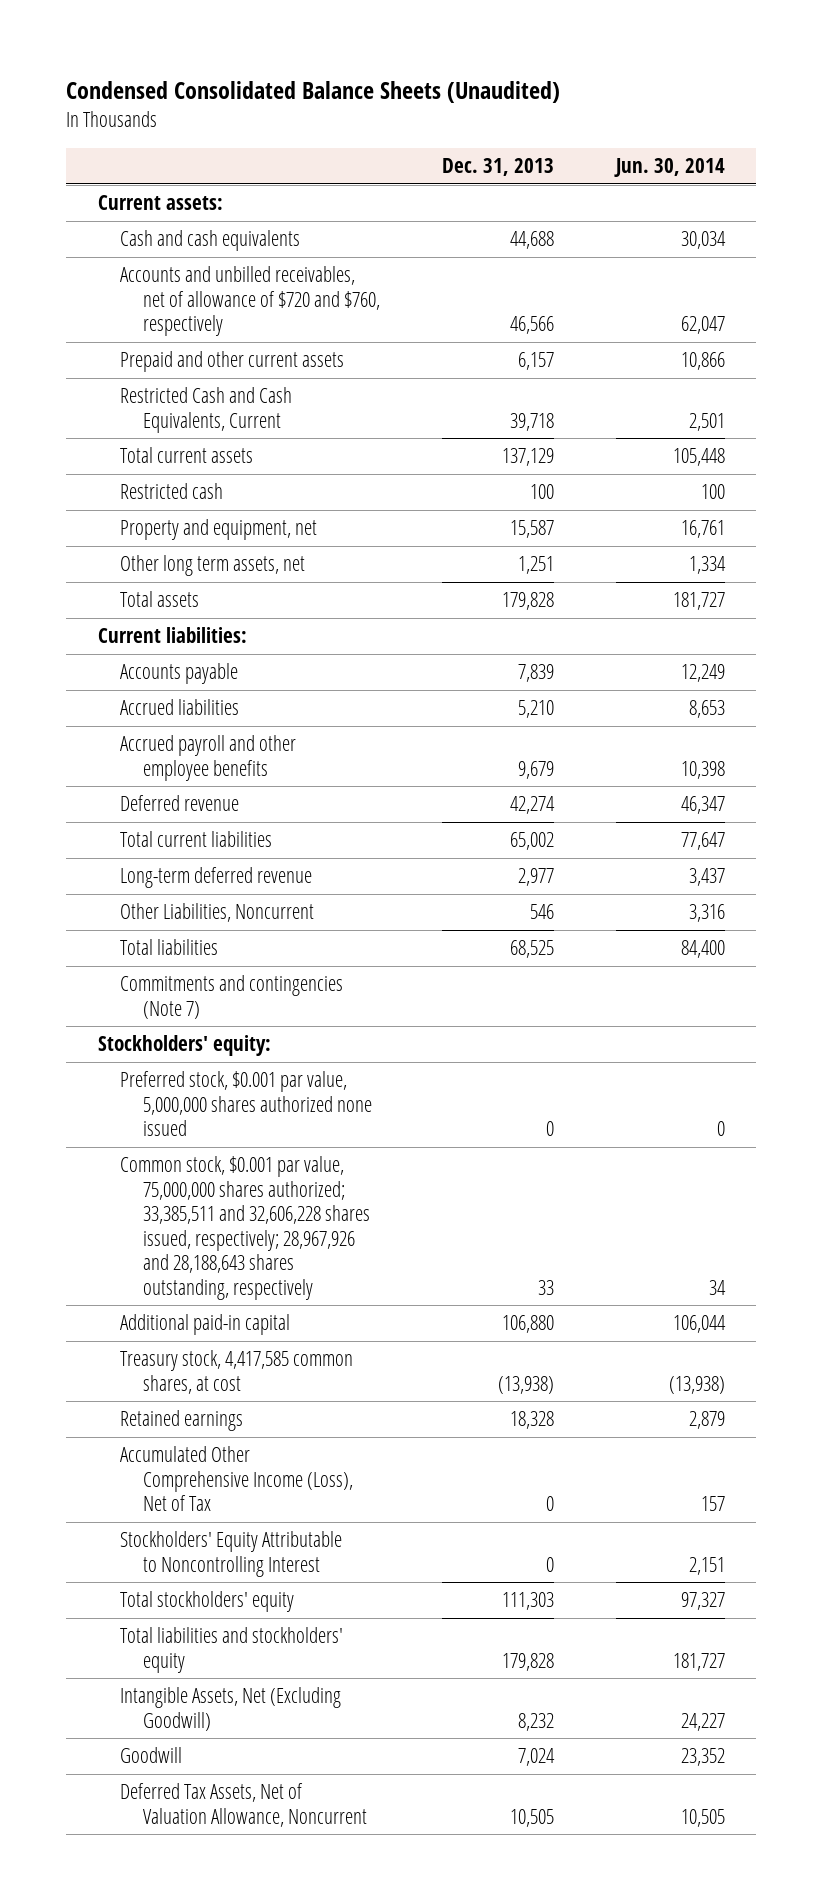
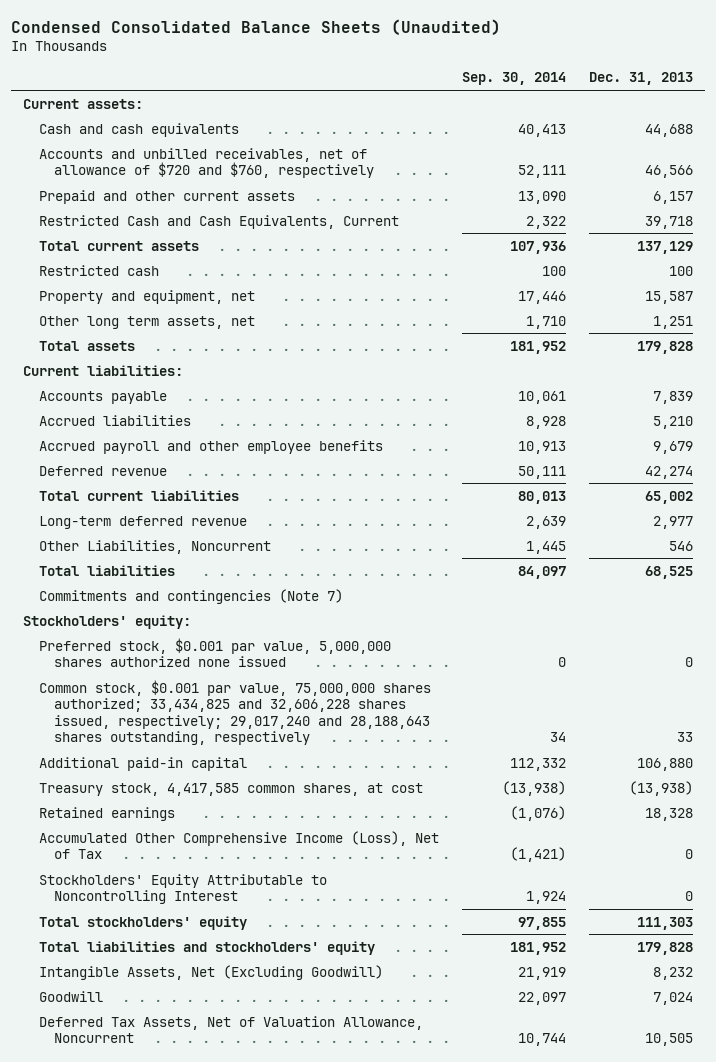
[614,158,726,178] Jun. 30, 2014 -> none
none -> [461,72,566,86] Sep. 30, 2014
[120,1156,370,1300] Common stock, $0.001 par value, 75,000,000 shares authorized; 33,385,511 and 32,606,228 shares issued, respectively; 28,967,926 and 28,188,643 shares outstanding, respectively -> [38,679,431,746] Common stock, $0.001 par value, 75,000,000 shares authorized; 33,434,825 and 32,606,228 shares issued, respectively; 29,017,240 and 28,188,643 shares outstanding, respectively

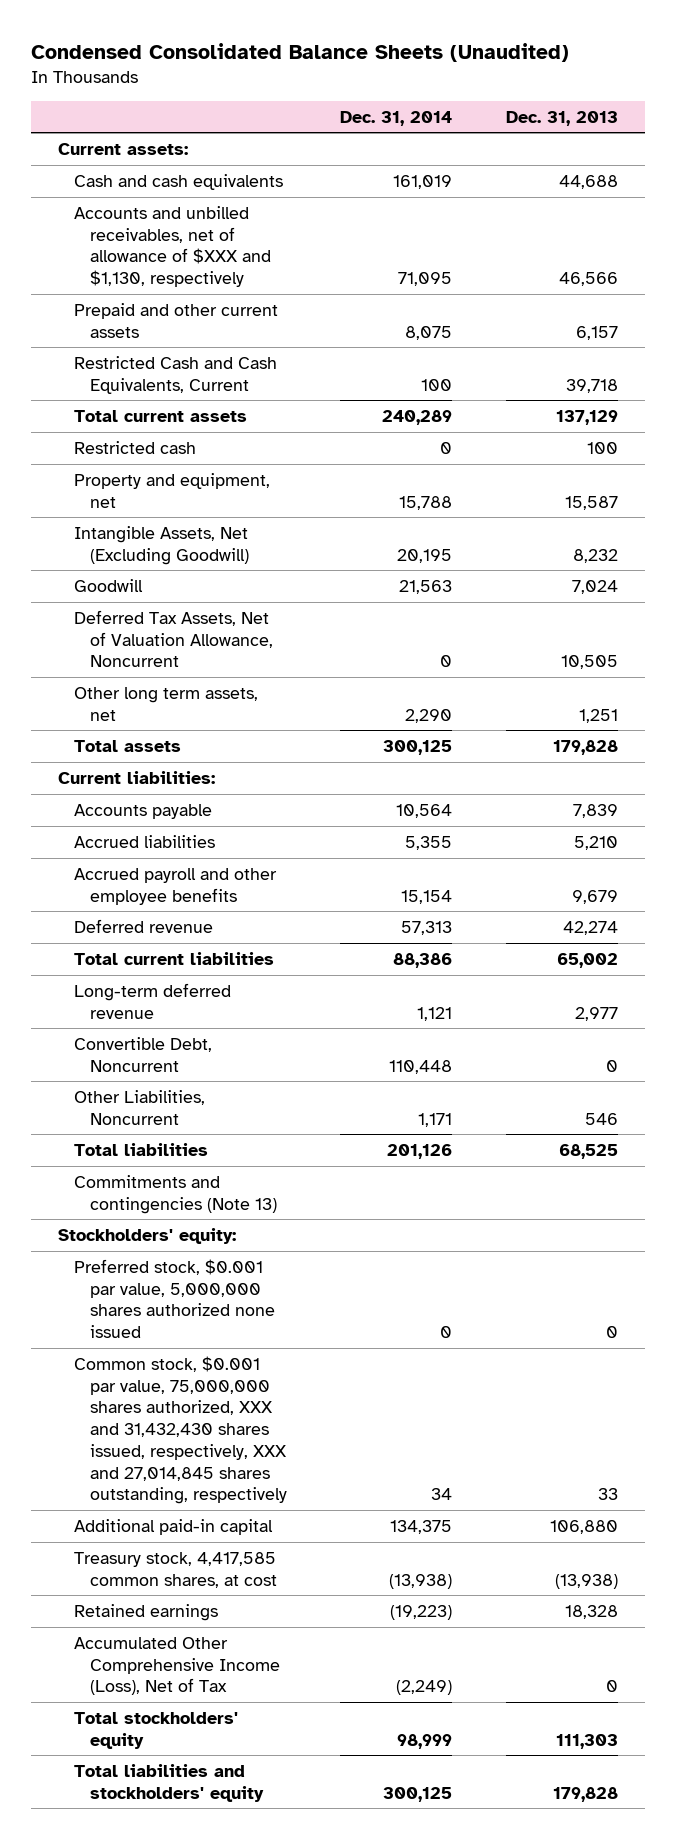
[461,72,566,86] Sep. 30, 2014 -> none
none -> [340,110,453,126] Dec. 31, 2014
[38,147,375,179] Accounts and unbilled receivables, net of allowance of $720 and $760, respectively -> [73,205,271,288] Accounts and unbilled receivables, net of allowance of $XXX and $1,130, respectively
[38,964,383,980] Intangible Assets, Net (Excluding Goodwill) -> [73,525,249,565] Intangible Assets, Net (Excluding Goodwill)
[38,990,103,1002] Goodwill -> [73,578,143,592] Goodwill
[38,1015,423,1044] Deferred Tax Assets, Net of Valuation Allowance, Noncurrent -> [73,609,273,668] Deferred Tax Assets, Net of Valuation Allowance, Noncurrent
none -> [73,1036,212,1072] Convertible Debt, Noncurrent
[38,588,343,604] Commitments and contingencies (Note 7) -> [73,1174,277,1214] Commitments and contingencies (Note 13)
[38,679,431,746] Common stock, $0.001 par value, 75,000,000 shares authorized; 33,434,825 and 32,606,228 shares issued, respectively; 29,017,240 and 28,188,643 shares outstanding, respectively -> [73,1355,287,1505] Common stock, $0.001 par value, 75,000,000 shares authorized, XXX and 31,432,430 shares issued, respectively, XXX and 27,014,845 shares outstanding, respectively
[38,873,327,905] Stockholders' Equity Attributable to Noncontrolling Interest -> none

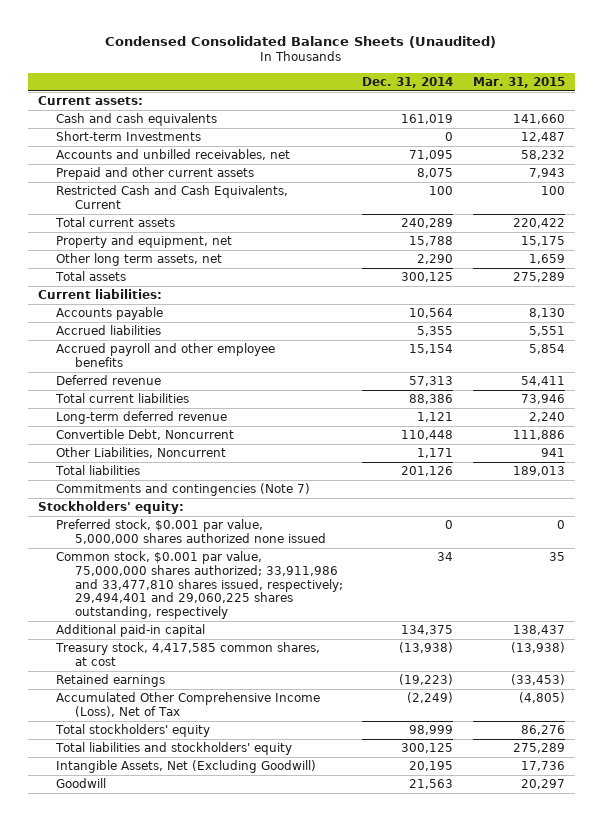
[506,110,619,126] Dec. 31, 2013 -> none
none -> [472,76,565,88] Mar. 31, 2015
none -> [56,131,202,142] Short-term Investments
[73,205,271,288] Accounts and unbilled receivables, net of allowance of $XXX and $1,130, respectively -> [56,149,291,161] Accounts and unbilled receivables, net
[73,440,196,454] Restricted cash -> none
[73,609,273,668] Deferred Tax Assets, Net of Valuation Allowance, Noncurrent -> none
[73,1174,277,1214] Commitments and contingencies (Note 13) -> [56,483,311,497] Commitments and contingencies (Note 7)
[73,1355,287,1505] Common stock, $0.001 par value, 75,000,000 shares authorized, XXX and 31,432,430 shares issued, respectively, XXX and 27,014,845 shares outstanding, respectively -> [56,551,343,620] Common stock, $0.001 par value, 75,000,000 shares authorized; 33,911,986 and 33,477,810 shares issued, respectively; 29,494,401 and 29,060,225 shares outstanding, respectively
[73,525,249,565] Intangible Assets, Net (Excluding Goodwill) -> [56,760,317,774] Intangible Assets, Net (Excluding Goodwill)
[73,578,143,592] Goodwill -> [56,778,107,789] Goodwill

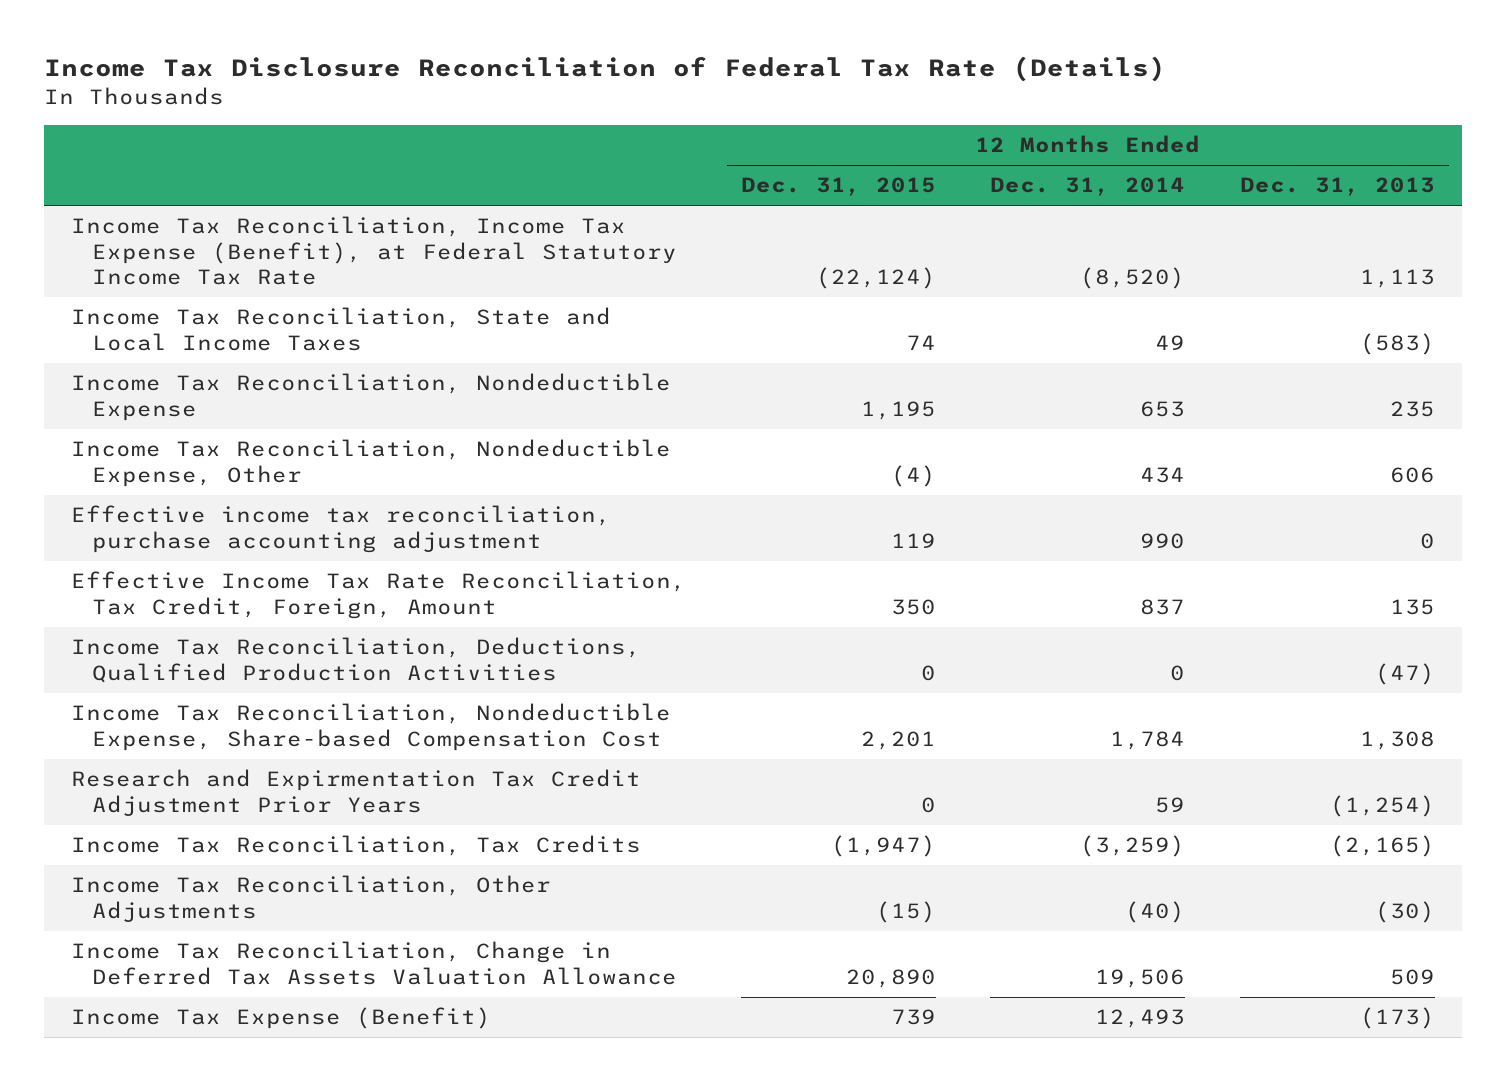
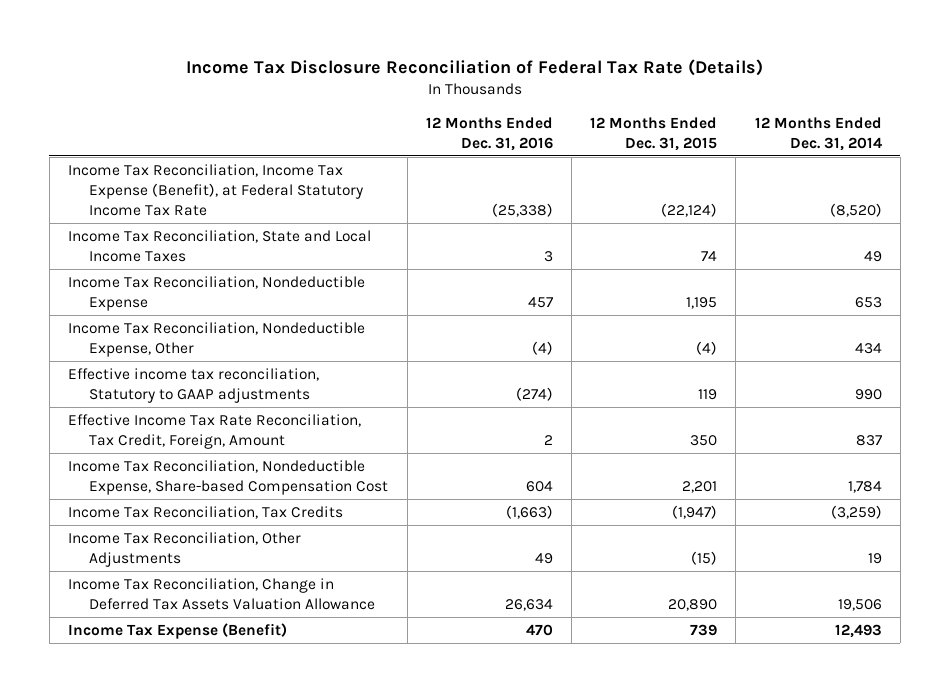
[1239,177,1435,197] Dec. 31, 2013 -> none
none -> [425,116,553,151] 12 Months Ended Dec. 31, 2016
[71,505,612,553] Effective income tax reconciliation, purchase accounting adjustment -> [67,367,319,403] Effective income tax reconciliation, Statutory to GAAP adjustments
[71,637,642,683] Income Tax Reconciliation, Deductions, Qualified Production Activities -> none
[71,769,642,816] Research and Expirmentation Tax Credit Adjustment Prior Years -> none
[1125,900,1186,923] (40) -> [867,552,882,564] 19

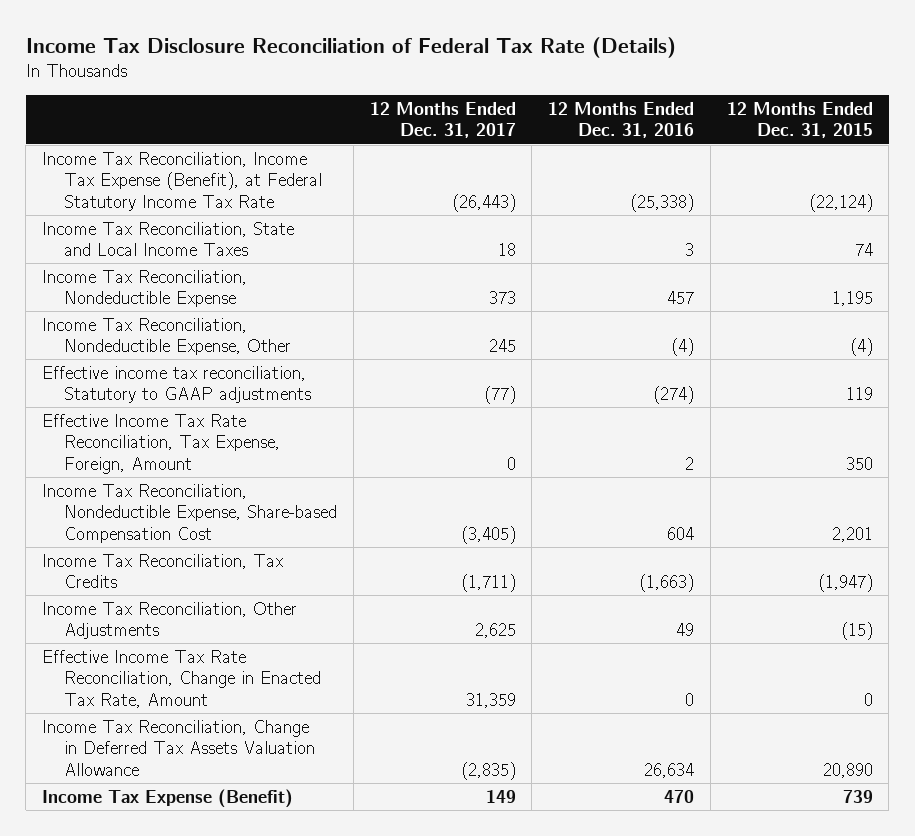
[754,116,882,151] 12 Months Ended Dec. 31, 2014 -> none
none -> [369,101,516,139] 12 Months Ended Dec. 31, 2017
[67,413,361,449] Effective Income Tax Rate Reconciliation, Tax Credit, Foreign, Amount -> [42,413,281,474] Effective Income Tax Rate Reconciliation, Tax Expense, Foreign, Amount
none -> [42,649,322,708] Effective Income Tax Rate Reconciliation, Change in Enacted Tax Rate, Amount

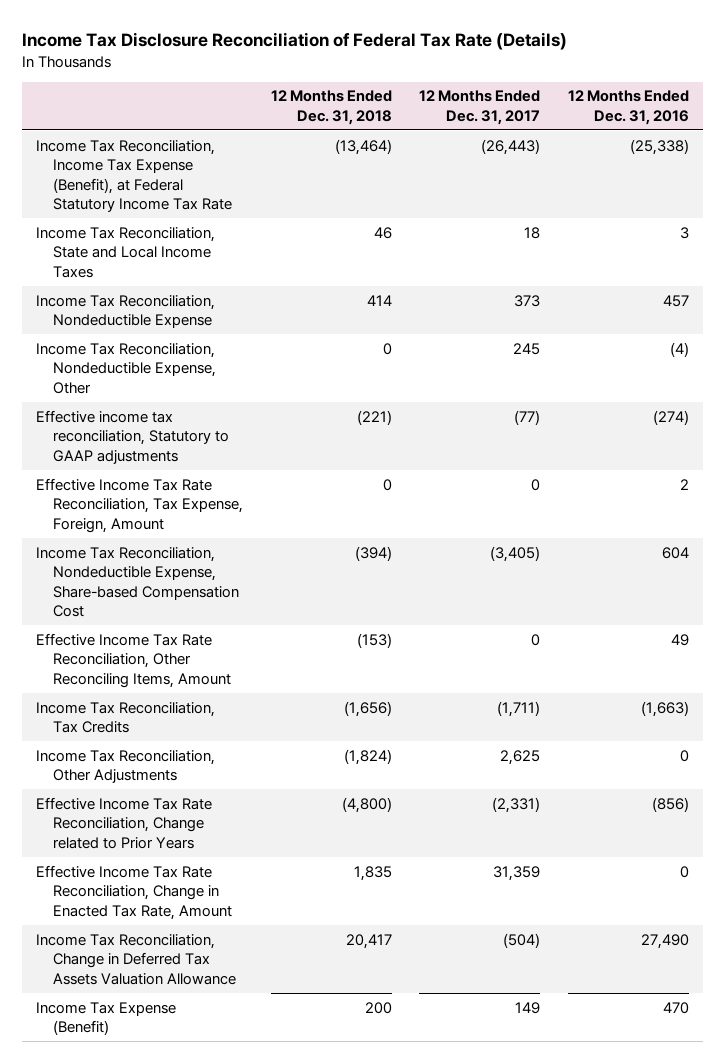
[726,101,873,139] 12 Months Ended Dec. 31, 2015 -> none
none -> [270,90,392,125] 12 Months Ended Dec. 31, 2018
none -> [36,632,232,688] Effective Income Tax Rate Reconciliation, Other Reconciling Items, Amount
[676,623,695,637] 49 -> [679,749,689,762] 0
none -> [36,796,213,849] Effective Income Tax Rate Reconciliation, Change related to Prior Years
[460,761,516,780] (2,835) -> [503,932,541,948] (504)
[644,762,695,778] 26,634 -> [640,933,689,949] 27,490

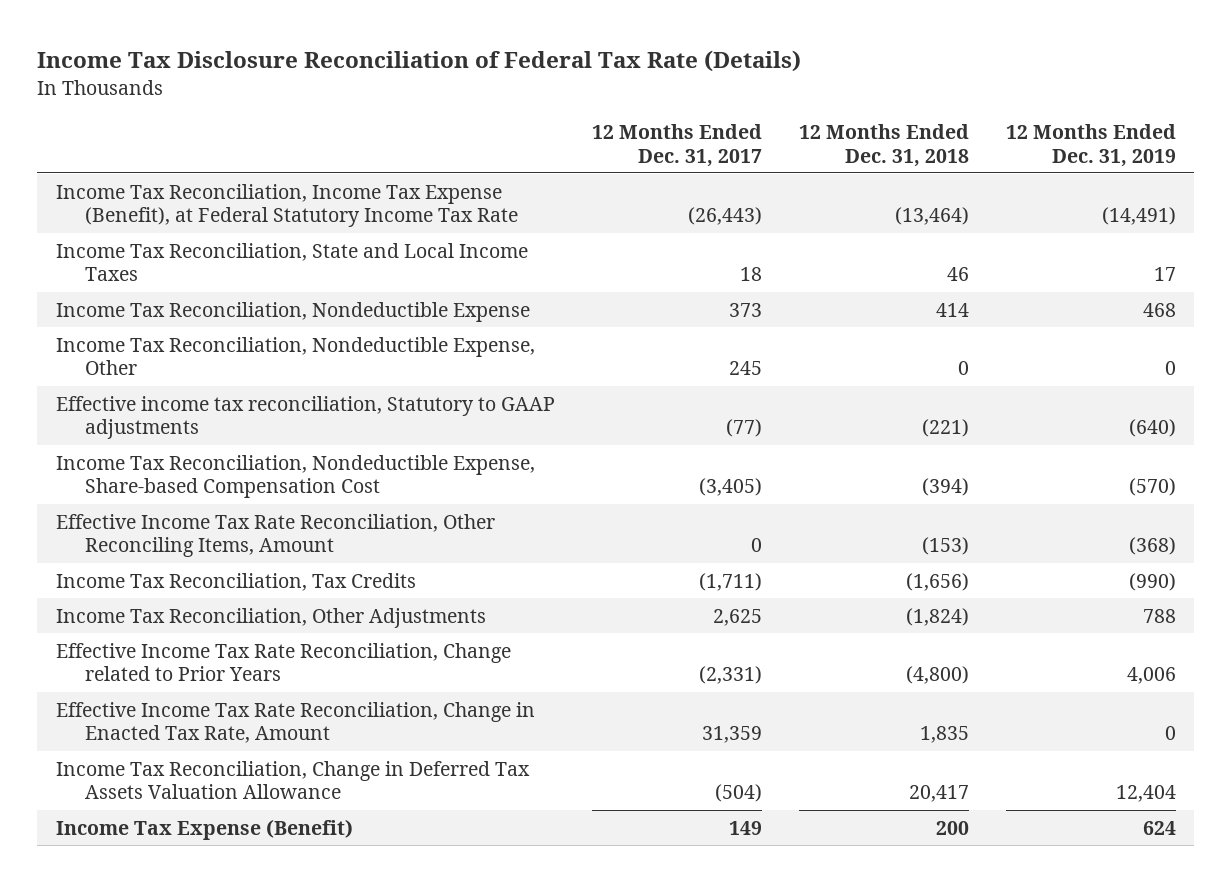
[567,90,689,125] 12 Months Ended Dec. 31, 2016 -> none
none -> [1005,123,1176,167] 12 Months Ended Dec. 31, 2019
[36,477,244,533] Effective Income Tax Rate Reconciliation, Tax Expense, Foreign, Amount -> none

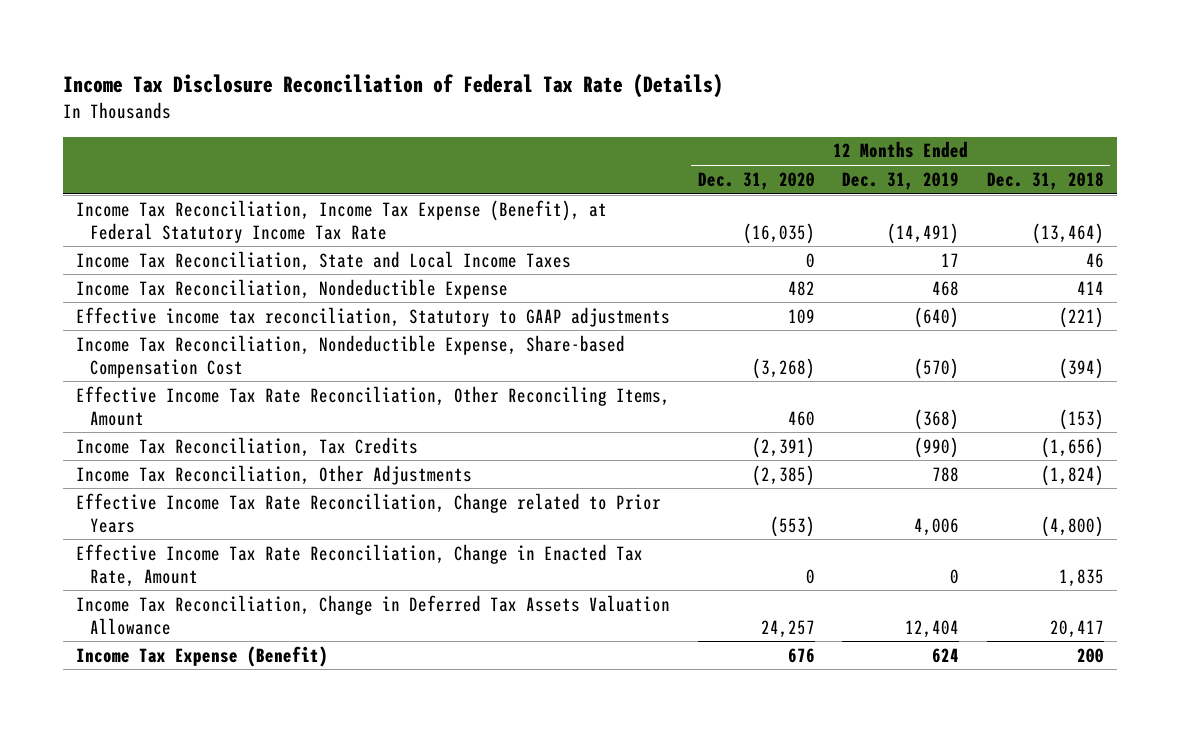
[591,123,762,167] 12 Months Ended Dec. 31, 2017 -> none
none -> [697,171,815,190] Dec. 31, 2020
[55,336,535,376] Income Tax Reconciliation, Nondeductible Expense, Other -> none

